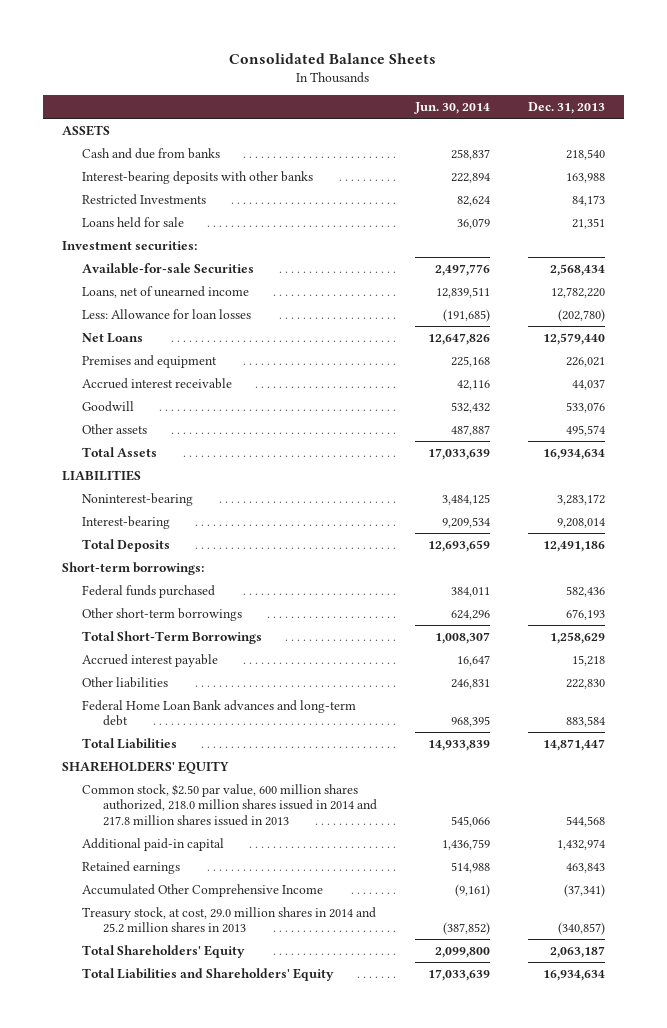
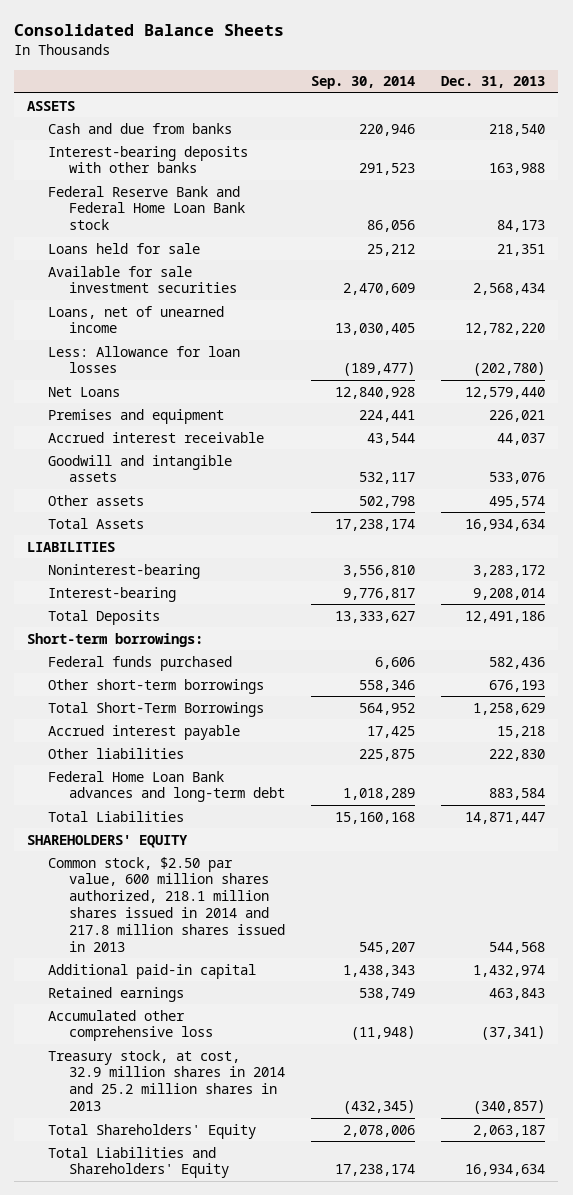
[414,102,491,115] Jun. 30, 2014 -> none
none -> [311,76,416,90] Sep. 30, 2014
[82,193,207,205] Restricted Investments -> [48,185,245,231] Federal Reserve Bank and Federal Home Loan Bank stock
[61,240,197,250] Investment securities: -> none
[82,262,255,274] Available-for-sale Securities -> [48,265,237,294] Available for sale investment securities
[82,400,135,412] Goodwill -> [48,454,233,483] Goodwill and intangible assets
[82,783,378,826] Common stock, $2.50 par value, 600 million shares authorized, 218.0 million shares issued in 2014 and 217.8 million shares issued in 2013 -> [48,856,285,953] Common stock, $2.50 par value, 600 million shares authorized, 218.1 million shares issued in 2014 and 217.8 million shares issued in 2013
[82,883,324,897] Accumulated Other Comprehensive Income -> [48,1009,213,1042] Accumulated other comprehensive loss
[82,906,377,934] Treasury stock, at cost, 29.0 million shares in 2014 and 25.2 million shares in 2013 -> [48,1049,285,1112] Treasury stock, at cost, 32.9 million shares in 2014 and 25.2 million shares in 2013

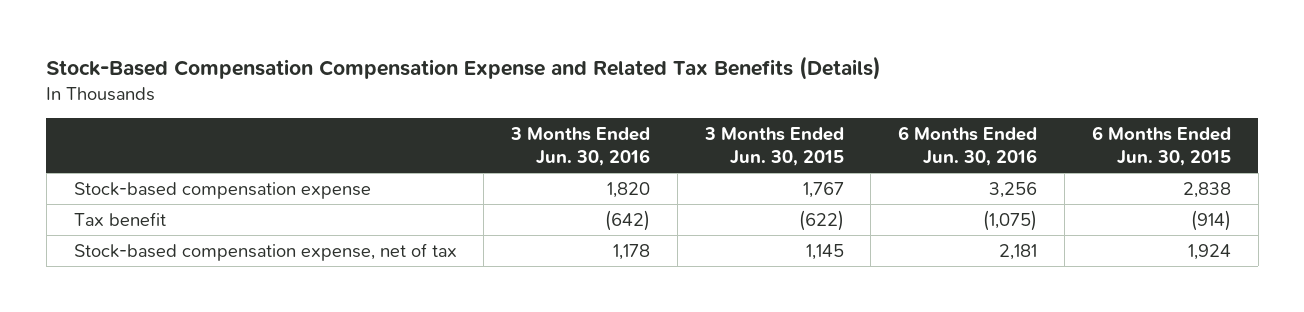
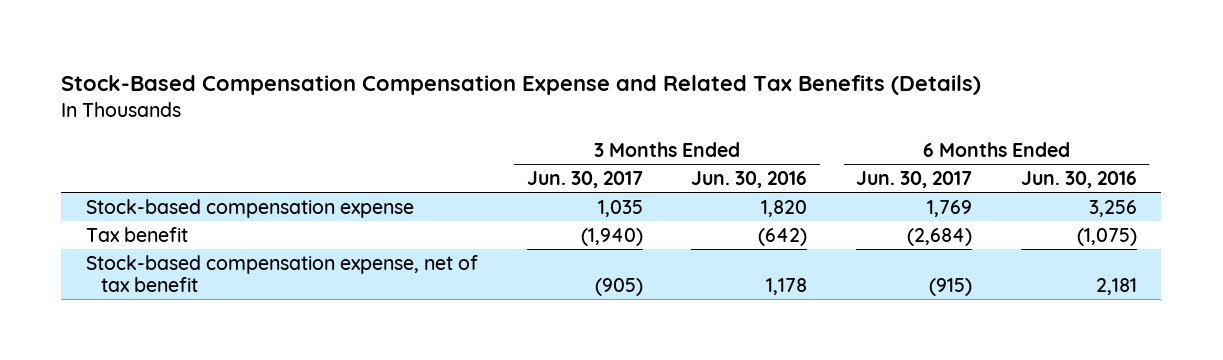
[703,127,844,166] 3 Months Ended Jun. 30, 2015 -> none
[1091,126,1231,166] 6 Months Ended Jun. 30, 2015 -> none
none -> [526,171,643,189] Jun. 30, 2017
none -> [856,171,973,189] Jun. 30, 2017
[73,242,457,261] Stock-based compensation expense, net of tax -> [85,254,478,293] Stock-based compensation expense, net of tax benefit

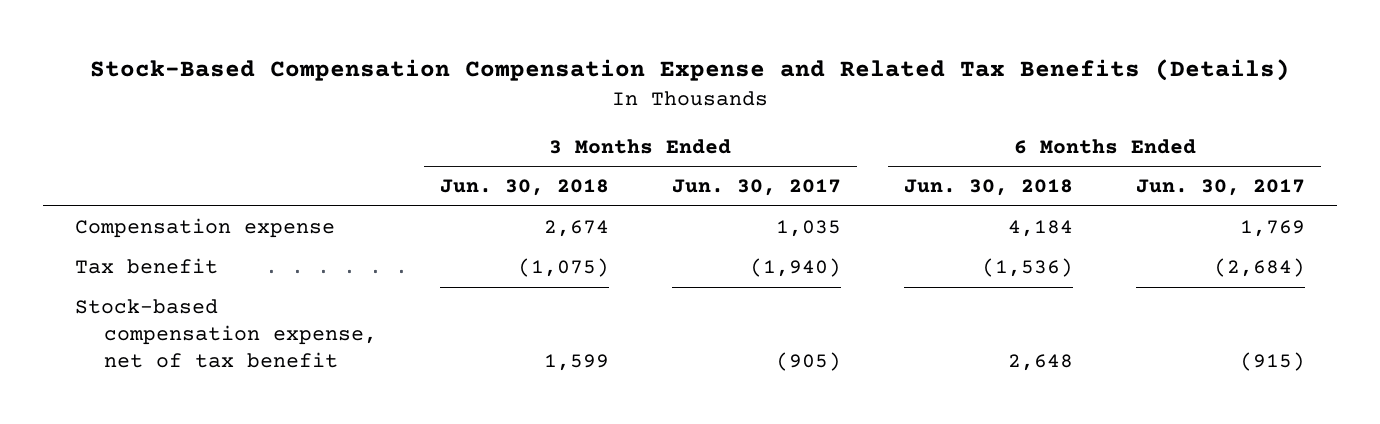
[691,171,808,189] Jun. 30, 2016 -> none
[1021,171,1138,189] Jun. 30, 2016 -> none
none -> [439,179,609,197] Jun. 30, 2018
none -> [904,179,1074,197] Jun. 30, 2018
[85,198,414,218] Stock-based compensation expense -> [74,218,335,239] Compensation expense

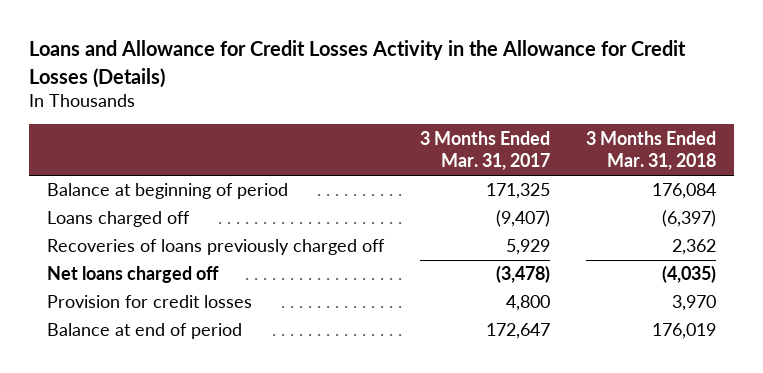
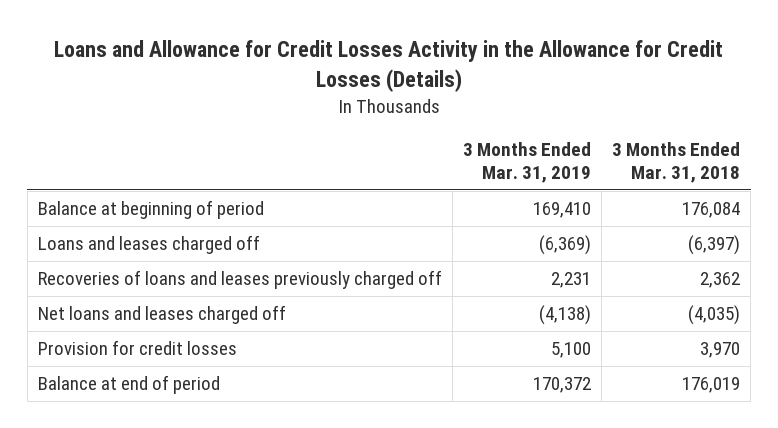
[420,130,551,171] 3 Months Ended Mar. 31, 2017 -> none
none -> [462,142,591,184] 3 Months Ended Mar. 31, 2019
[47,211,191,228] Loans charged off -> [37,235,260,255] Loans and leases charged off
[47,239,386,256] Recoveries of loans previously charged off -> [37,270,442,290] Recoveries of loans and leases previously charged off
[47,266,220,284] Net loans charged off -> [37,305,286,325] Net loans and leases charged off

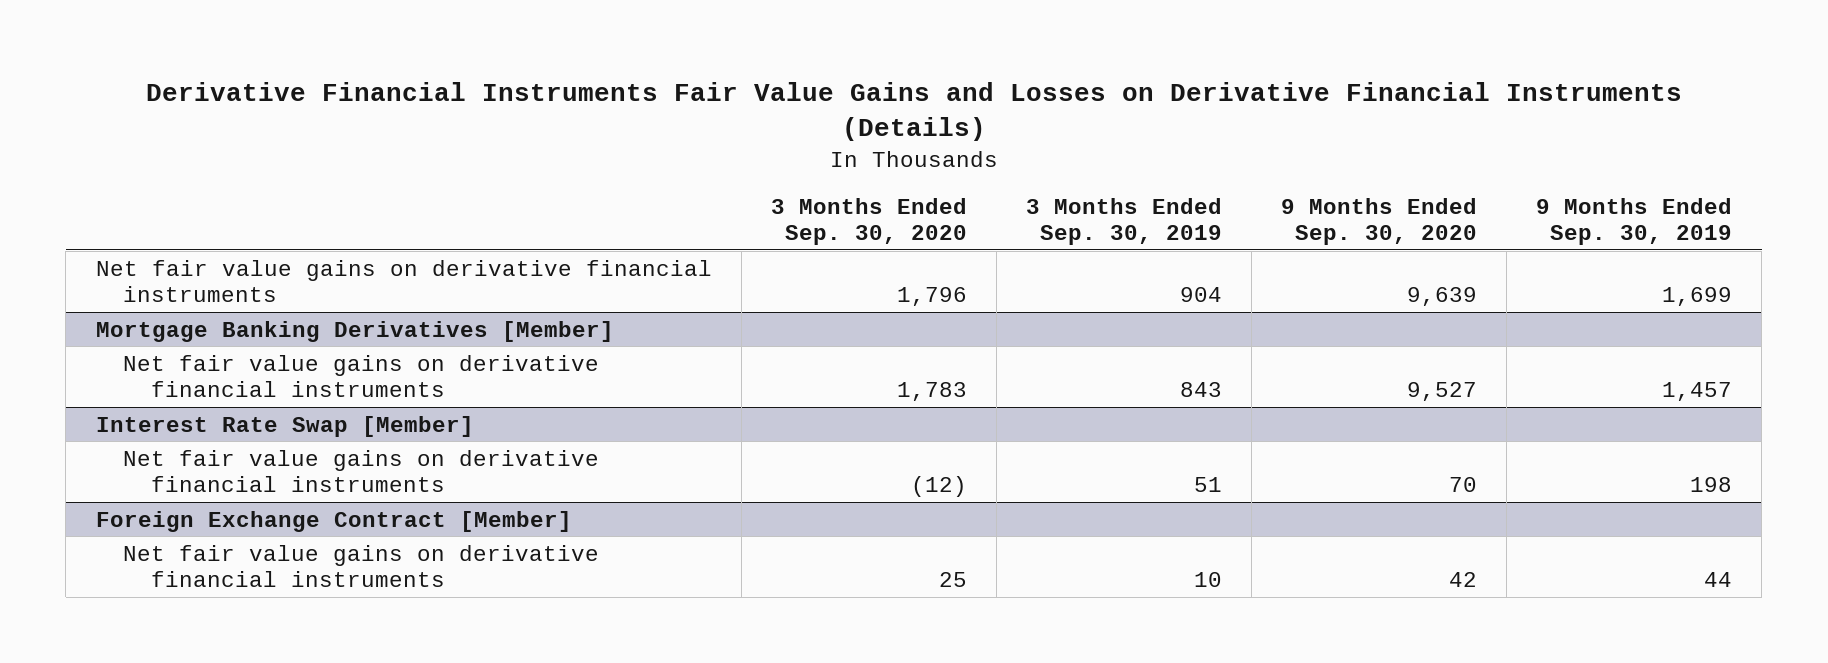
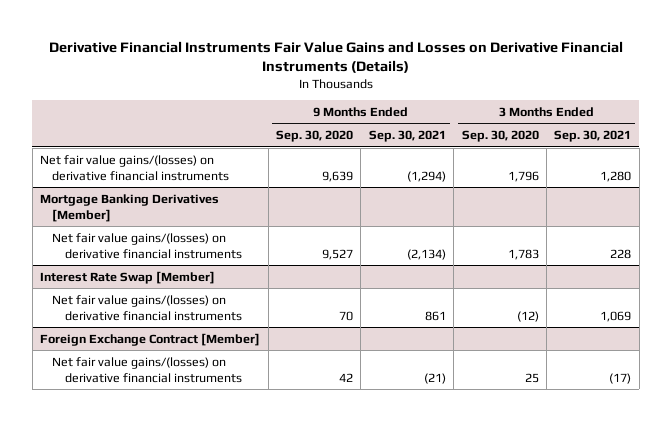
[1025,197,1222,246] 3 Months Ended Sep. 30, 2019 -> none
[1536,197,1733,246] 9 Months Ended Sep. 30, 2019 -> none
none -> [368,130,446,143] Sep. 30, 2021
none -> [554,130,632,143] Sep. 30, 2021
[95,259,712,302] Net fair value gains on derivative financial instruments -> [40,154,230,181] Net fair value gains/(losses) on derivative financial instruments
[123,354,600,397] Net fair value gains on derivative financial instruments -> [52,232,242,259] Net fair value gains/(losses) on derivative financial instruments
[123,449,600,492] Net fair value gains on derivative financial instruments -> [52,294,242,321] Net fair value gains/(losses) on derivative financial instruments
[123,544,600,587] Net fair value gains on derivative financial instruments -> [52,356,242,383] Net fair value gains/(losses) on derivative financial instruments

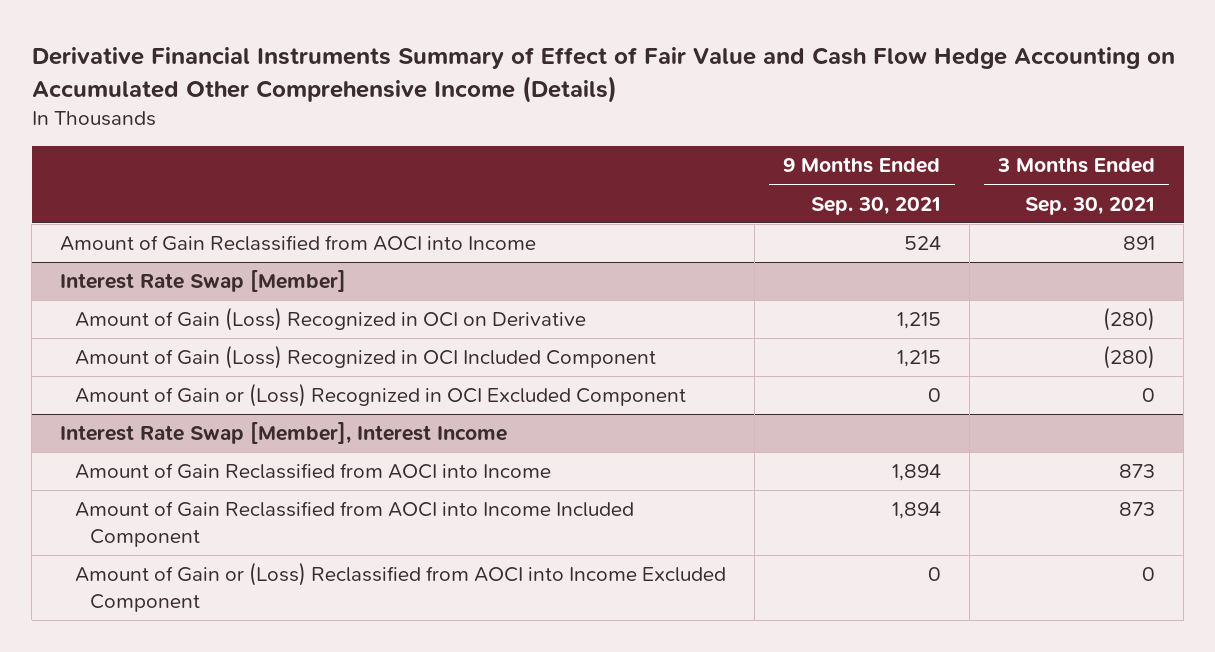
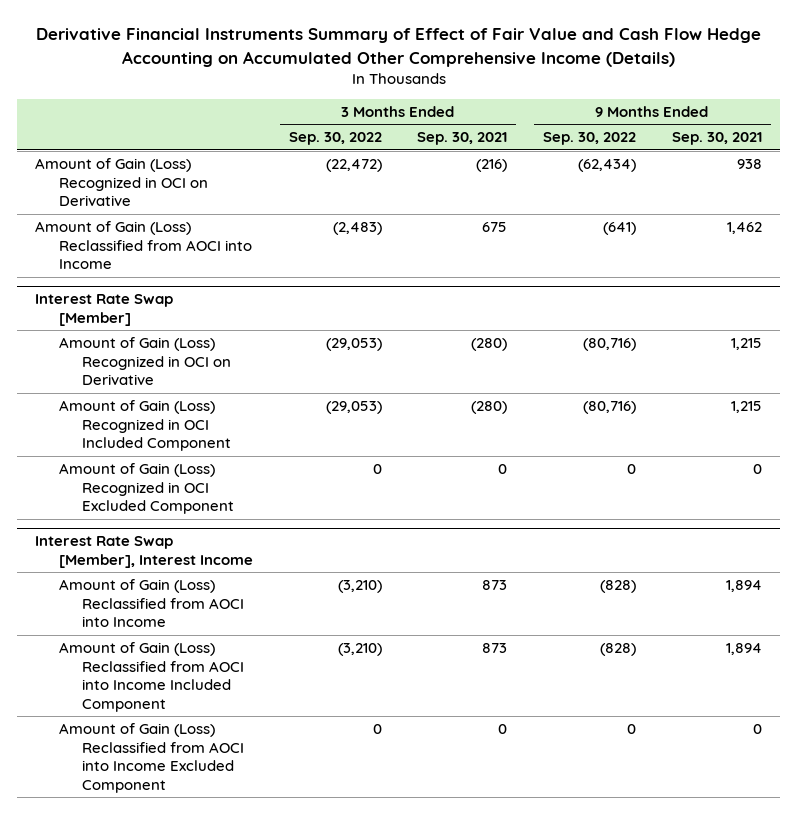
none -> [288,132,382,146] Sep. 30, 2022
none -> [543,132,637,146] Sep. 30, 2022
none -> [35,158,208,207] Amount of Gain (Loss) Recognized in OCI on Derivative
[60,235,537,252] Amount of Gain Reclassified from AOCI into Income -> [35,221,252,270] Amount of Gain (Loss) Reclassified from AOCI into Income
[903,236,941,251] 524 -> [726,222,762,235] 1,462
[1123,236,1156,251] 891 -> [482,222,508,233] 675
[75,383,687,408] Amount of Gain or (Loss) Recognized in OCI Excluded Component -> [58,463,235,515] Amount of Gain (Loss) Recognized in OCI Excluded Component
[75,463,552,480] Amount of Gain Reclassified from AOCI into Income -> [58,579,245,628] Amount of Gain (Loss) Reclassified from AOCI into Income
[75,501,635,547] Amount of Gain Reclassified from AOCI into Income Included Component -> [58,642,245,712] Amount of Gain (Loss) Reclassified from AOCI into Income Included Component
[75,562,727,612] Amount of Gain or (Loss) Reclassified from AOCI into Income Excluded Component -> [58,723,245,793] Amount of Gain (Loss) Reclassified from AOCI into Income Excluded Component

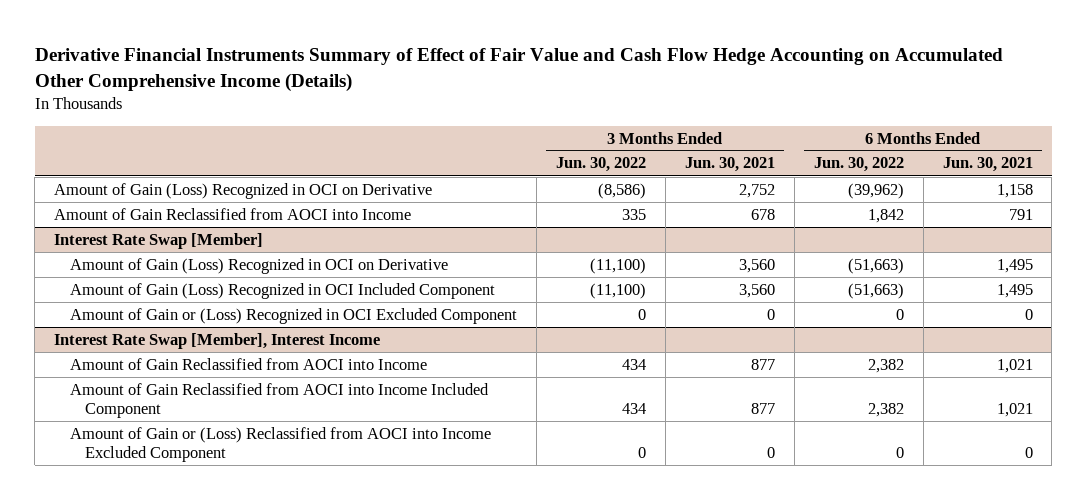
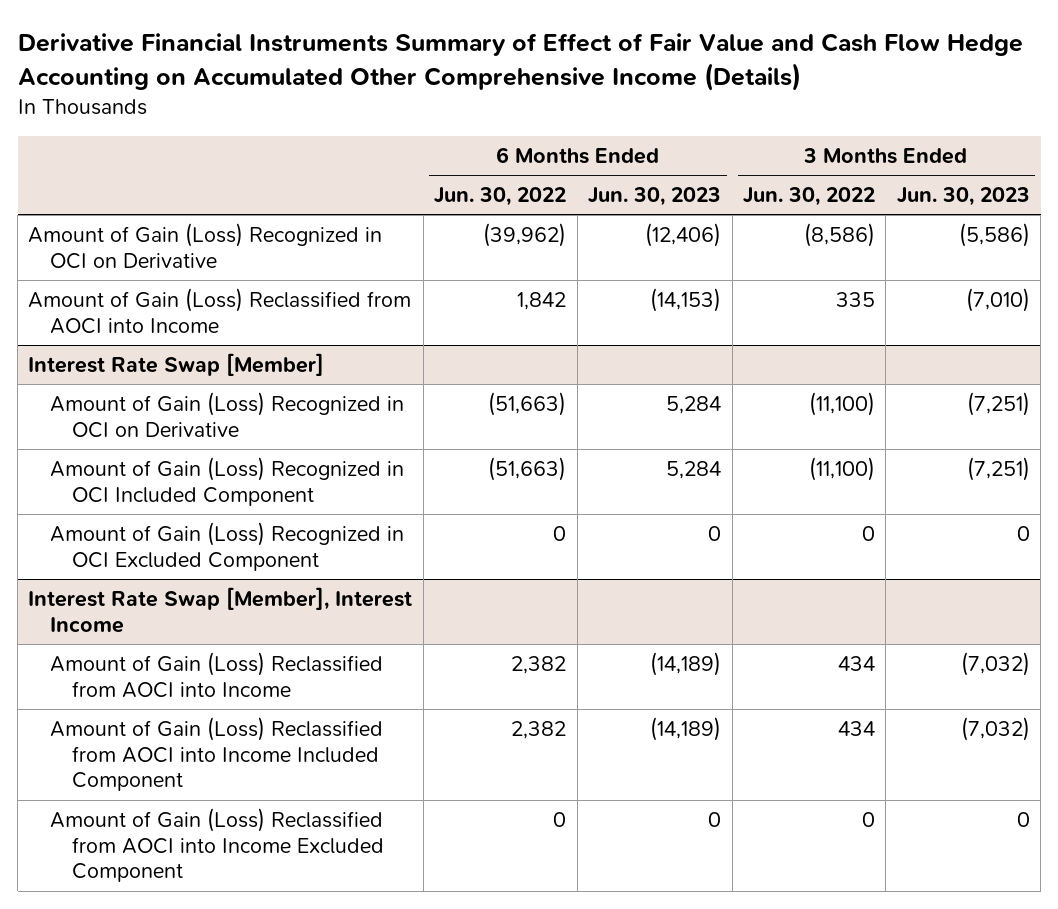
[684,157,775,173] Jun. 30, 2021 -> none
[942,157,1033,173] Jun. 30, 2021 -> none
none -> [588,187,722,207] Jun. 30, 2023
none -> [896,187,1030,207] Jun. 30, 2023
[54,207,412,220] Amount of Gain Reclassified from AOCI into Income -> [28,288,412,334] Amount of Gain (Loss) Reclassified from AOCI into Income
[69,307,517,324] Amount of Gain or (Loss) Recognized in OCI Excluded Component -> [50,522,405,571] Amount of Gain (Loss) Recognized in OCI Excluded Component
[69,357,427,370] Amount of Gain Reclassified from AOCI into Income -> [50,652,384,698] Amount of Gain (Loss) Reclassified from AOCI into Income
[69,382,489,419] Amount of Gain Reclassified from AOCI into Income Included Component -> [50,717,384,792] Amount of Gain (Loss) Reclassified from AOCI into Income Included Component
[69,426,491,463] Amount of Gain or (Loss) Reclassified from AOCI into Income Excluded Component -> [50,808,384,883] Amount of Gain (Loss) Reclassified from AOCI into Income Excluded Component

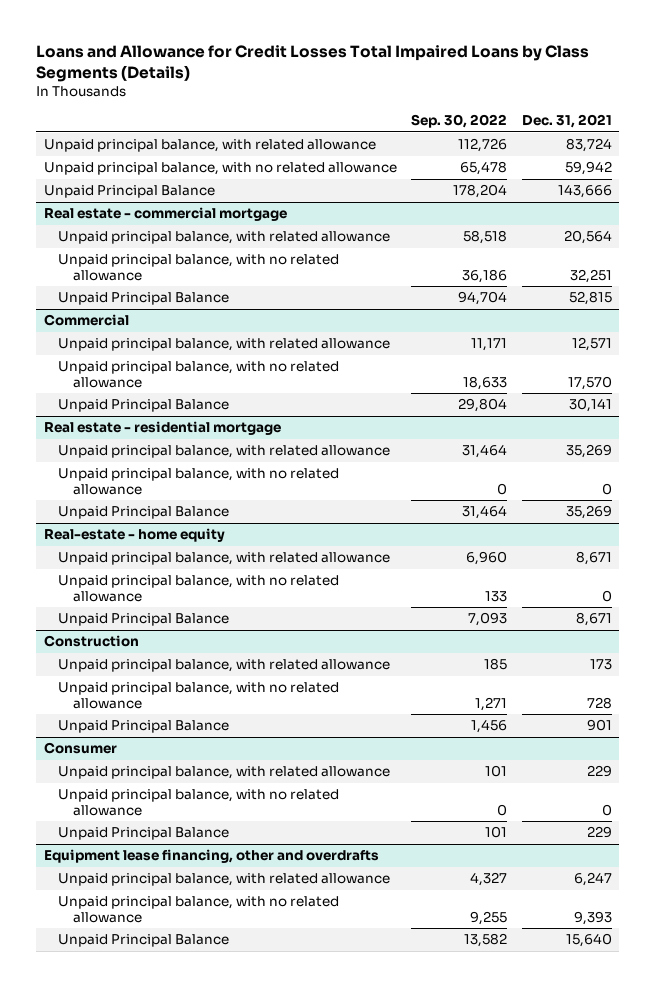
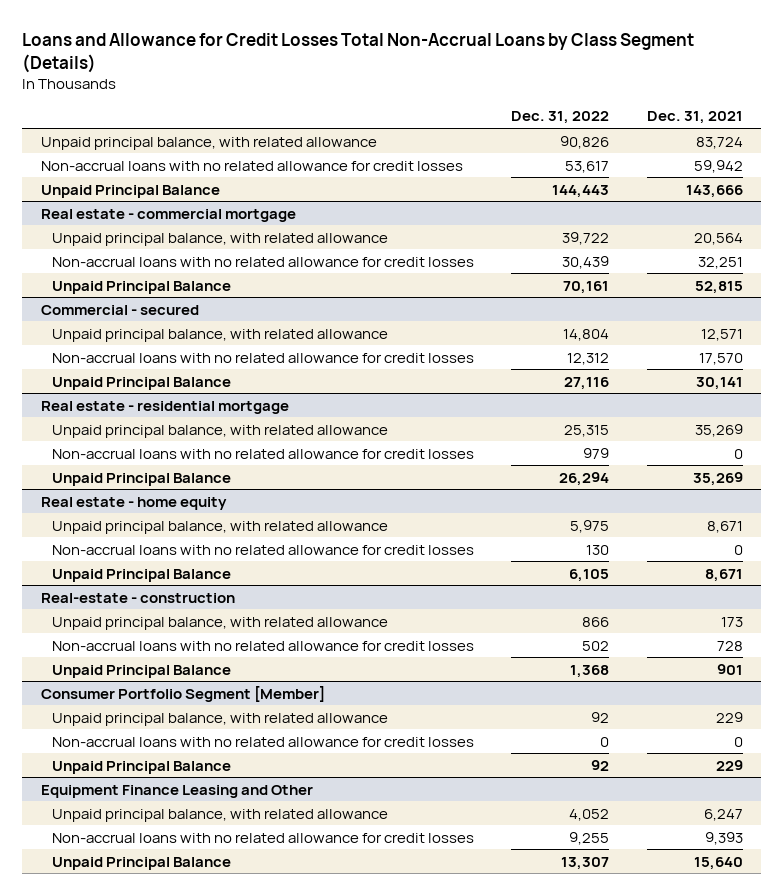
[36,45,590,82] Loans and Allowance for Credit Losses Total Impaired Loans by Class Segments (Details) -> [22,32,695,73] Loans and Allowance for Credit Losses Total Non-Accrual Loans by Class Segment (Details)
[411,114,508,129] Sep. 30, 2022 -> none
none -> [511,111,610,125] Dec. 31, 2022
[43,162,397,176] Unpaid principal balance, with no related allowance -> [41,160,464,171] Non-accrual loans with no related allowance for credit losses
[58,254,340,282] Unpaid principal balance, with no related allowance -> [52,256,475,267] Non-accrual loans with no related allowance for credit losses
[43,314,129,327] Commercial -> [41,304,200,315] Commercial - secured
[58,361,340,389] Unpaid principal balance, with no related allowance -> [52,352,475,363] Non-accrual loans with no related allowance for credit losses
[58,468,340,496] Unpaid principal balance, with no related allowance -> [52,448,475,459] Non-accrual loans with no related allowance for credit losses
[43,528,225,543] Real-estate - home equity -> [41,496,228,510] Real estate - home equity
[58,575,340,603] Unpaid principal balance, with no related allowance -> [52,544,475,555] Non-accrual loans with no related allowance for credit losses
[43,635,139,648] Construction -> none
none -> [41,592,236,603] Real-estate - construction
[58,682,340,710] Unpaid principal balance, with no related allowance -> [52,640,475,651] Non-accrual loans with no related allowance for credit losses
[43,742,117,755] Consumer -> none
none -> [41,685,326,702] Consumer Portfolio Segment [Member]
[58,789,340,817] Unpaid principal balance, with no related allowance -> [52,736,475,747] Non-accrual loans with no related allowance for credit losses
[43,849,379,864] Equipment lease financing, other and overdrafts -> [41,784,314,798] Equipment Finance Leasing and Other
[58,896,340,924] Unpaid principal balance, with no related allowance -> [52,832,475,843] Non-accrual loans with no related allowance for credit losses

